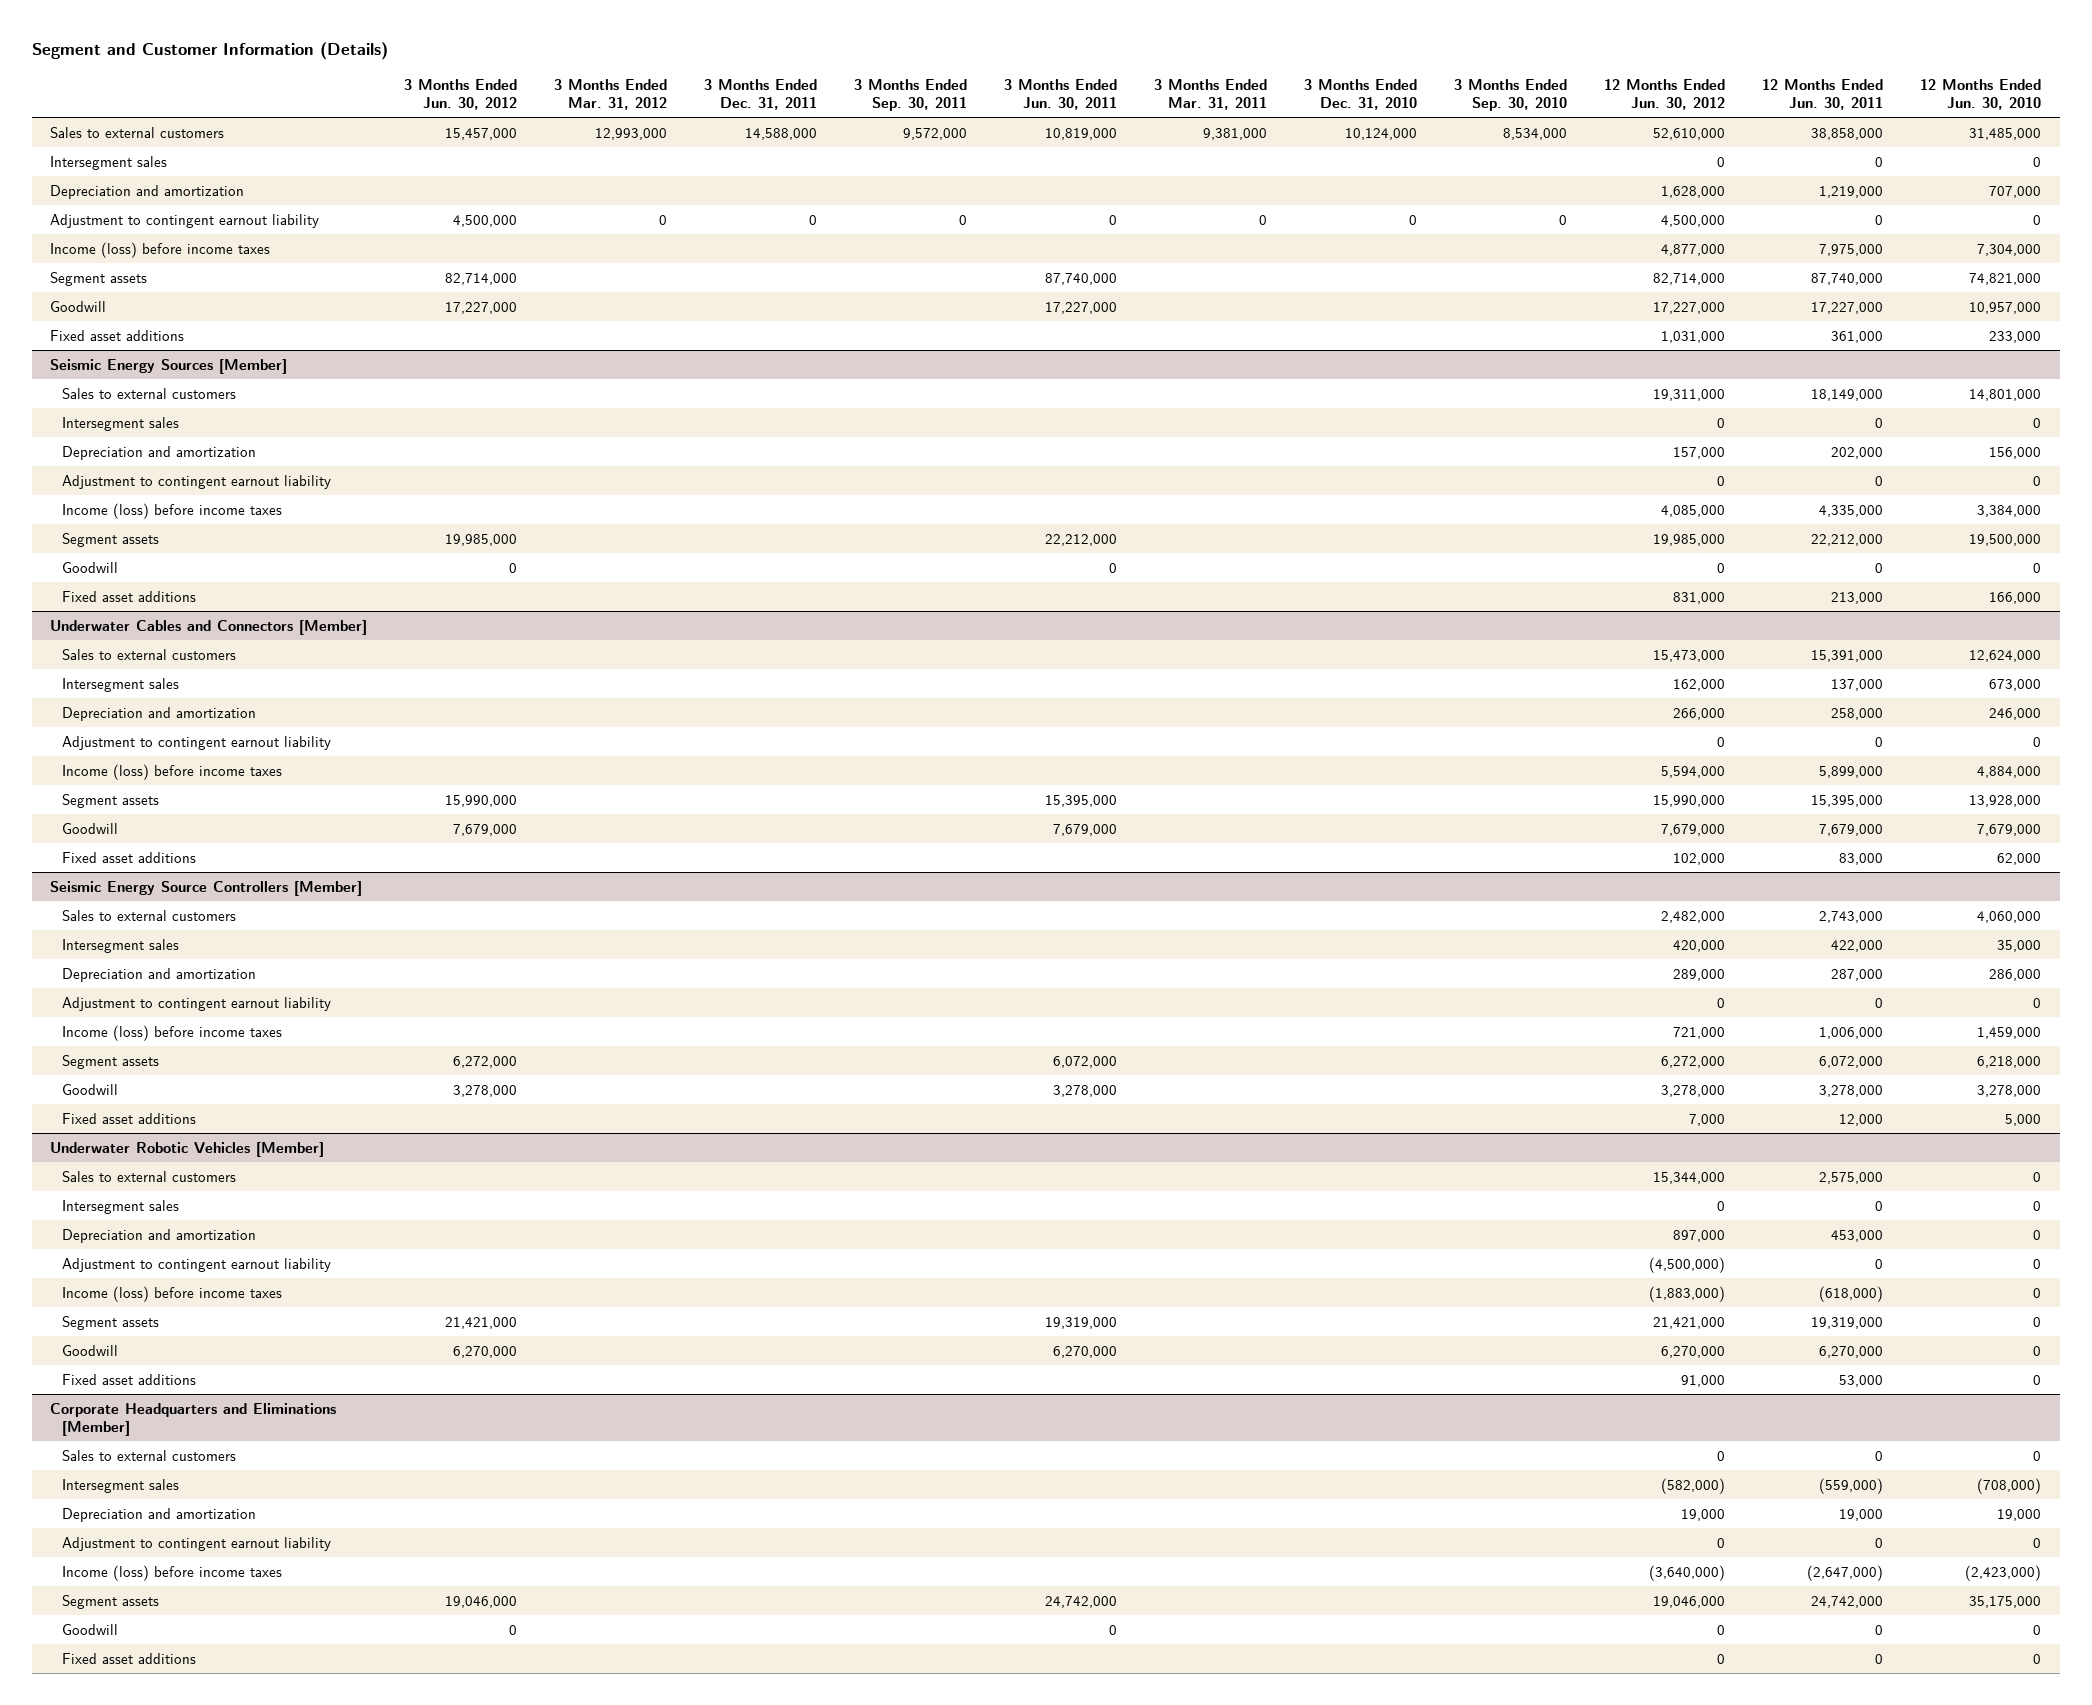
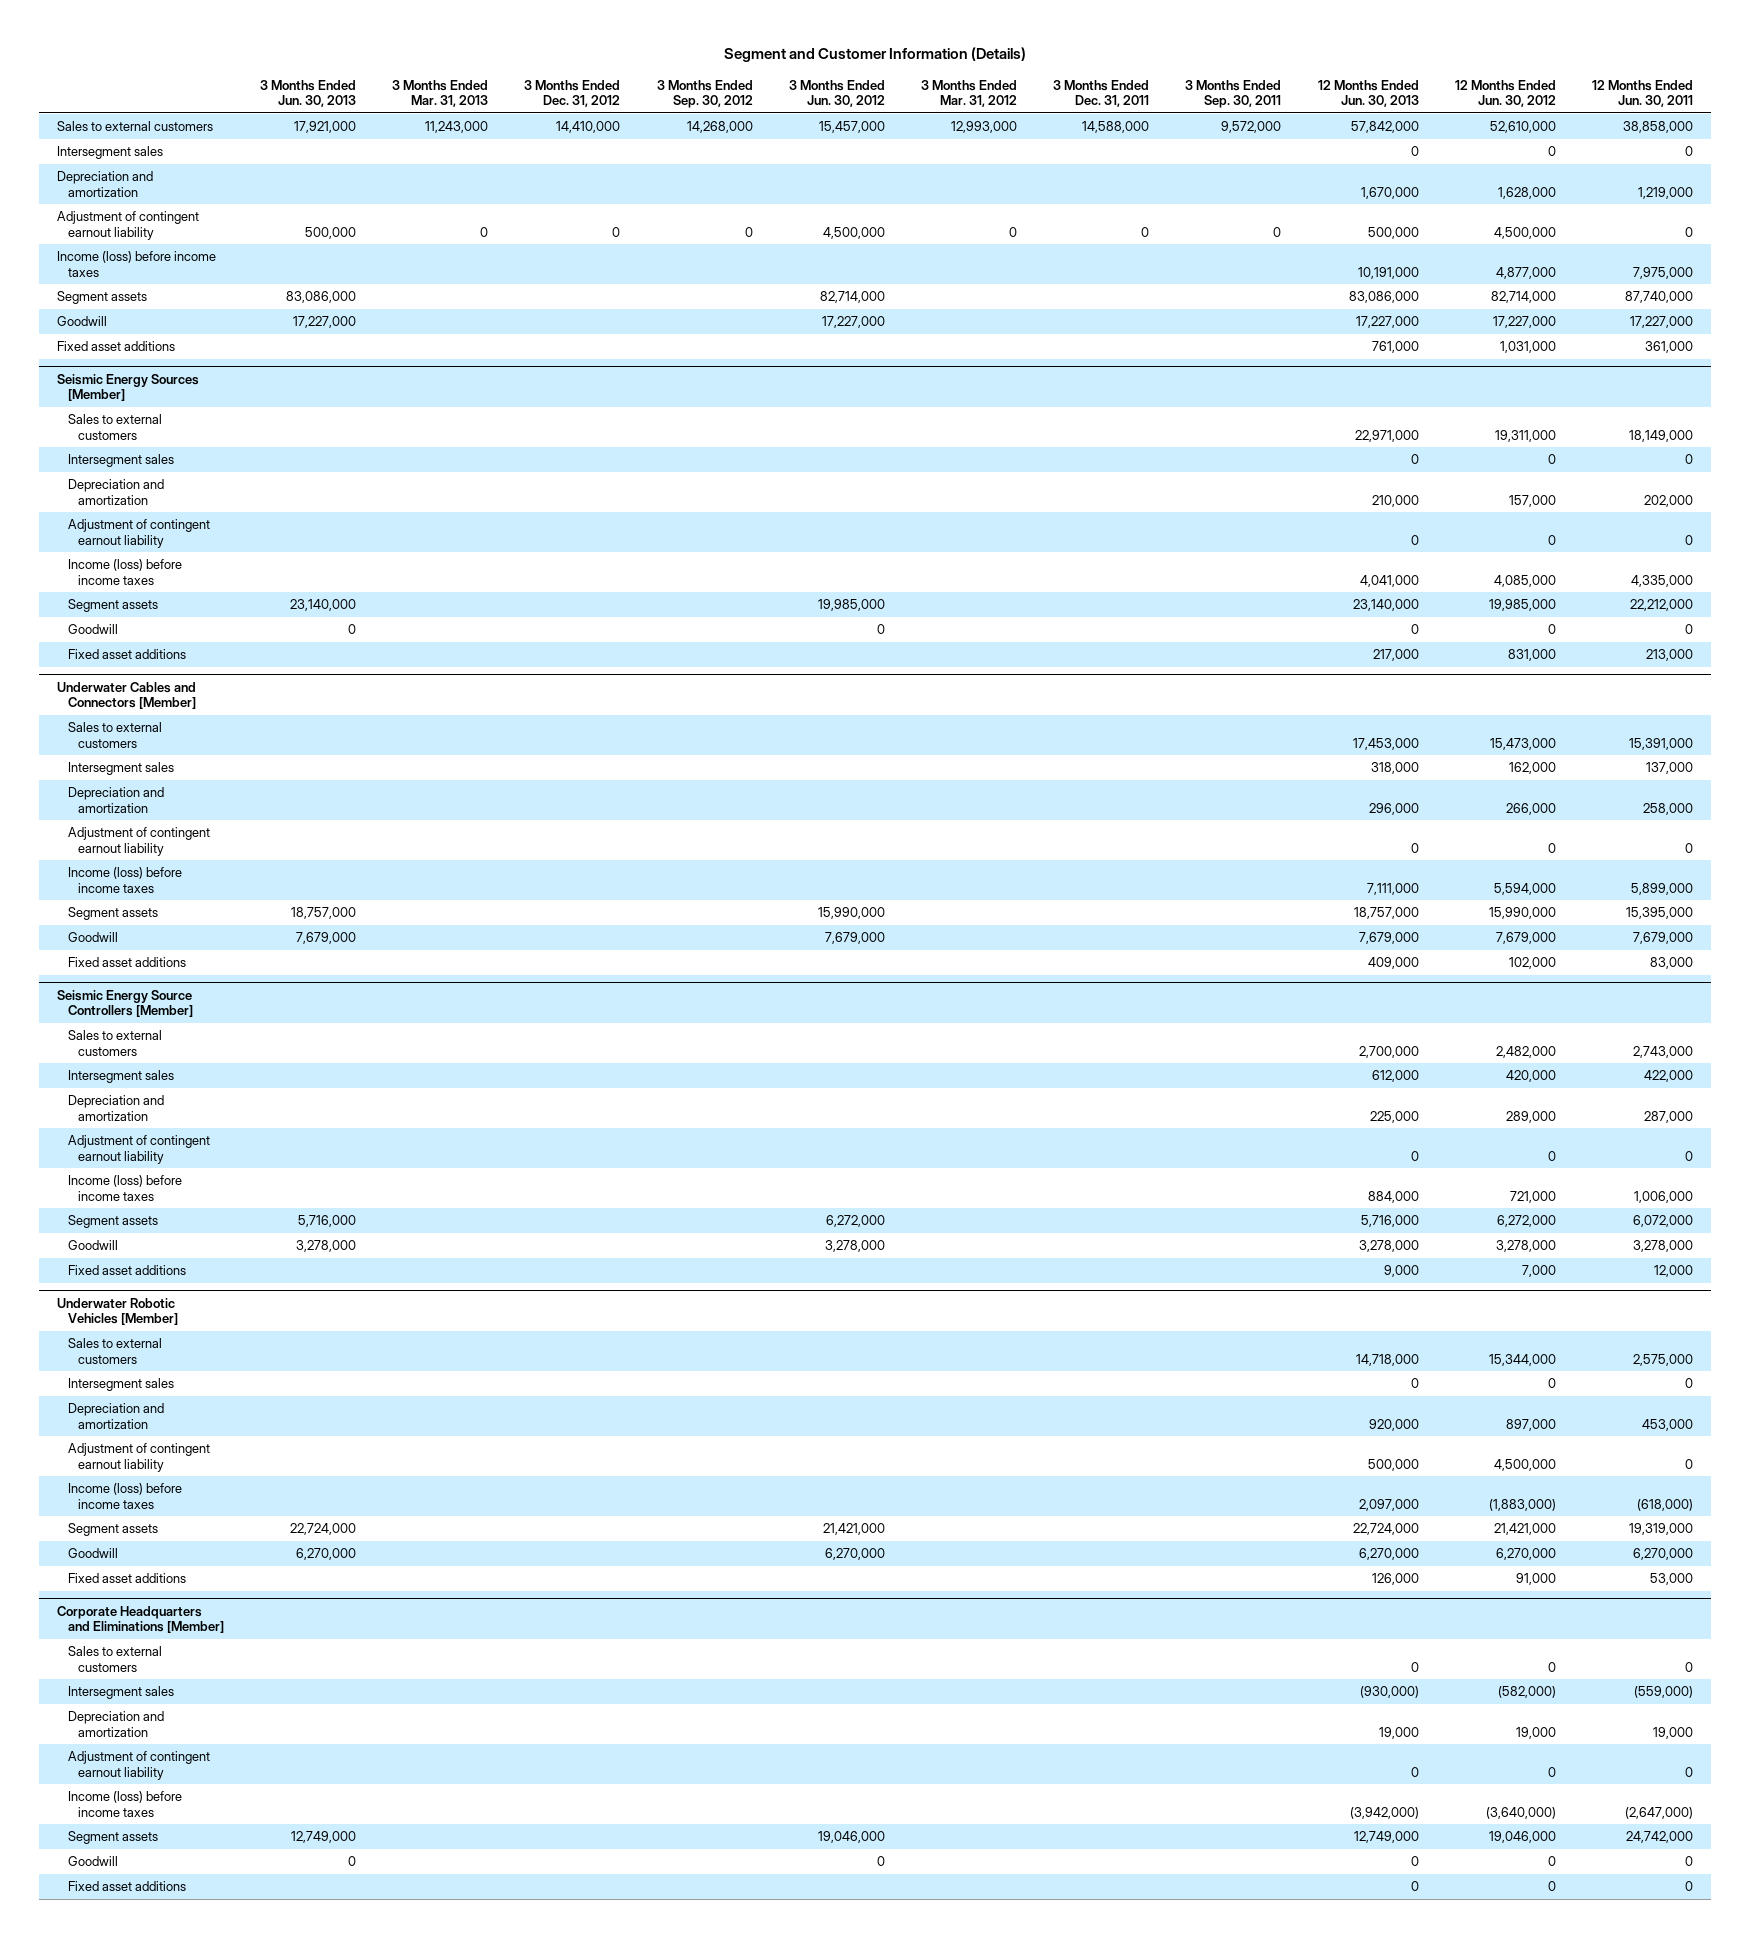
[1004,78,1118,110] 3 Months Ended Jun. 30, 2011 -> none
[1154,78,1268,110] 3 Months Ended Mar. 31, 2011 -> none
[1304,78,1418,110] 3 Months Ended Dec. 31, 2010 -> none
[1454,78,1568,111] 3 Months Ended Sep. 30, 2010 -> none
[1920,78,2042,110] 12 Months Ended Jun. 30, 2010 -> none
none -> [259,79,356,107] 3 Months Ended Jun. 30, 2013
none -> [392,79,489,107] 3 Months Ended Mar. 31, 2013
none -> [524,79,621,107] 3 Months Ended Dec. 31, 2012
none -> [656,79,753,108] 3 Months Ended Sep. 30, 2012
none -> [1317,79,1419,107] 12 Months Ended Jun. 30, 2013
[50,213,320,228] Adjustment to contingent earnout liability -> [56,211,199,240] Adjustment of contingent earnout liability
[62,474,332,489] Adjustment to contingent earnout liability -> [67,519,210,548] Adjustment of contingent earnout liability
[62,735,332,750] Adjustment to contingent earnout liability -> [67,827,210,856] Adjustment of contingent earnout liability
[62,996,332,1011] Adjustment to contingent earnout liability -> [67,1135,210,1164] Adjustment of contingent earnout liability
[62,1257,332,1272] Adjustment to contingent earnout liability -> [67,1443,210,1472] Adjustment of contingent earnout liability
[1649,1256,1726,1273] (4,500,000) -> [1493,1458,1556,1471] 4,500,000
[62,1536,332,1551] Adjustment to contingent earnout liability -> [67,1751,210,1780] Adjustment of contingent earnout liability

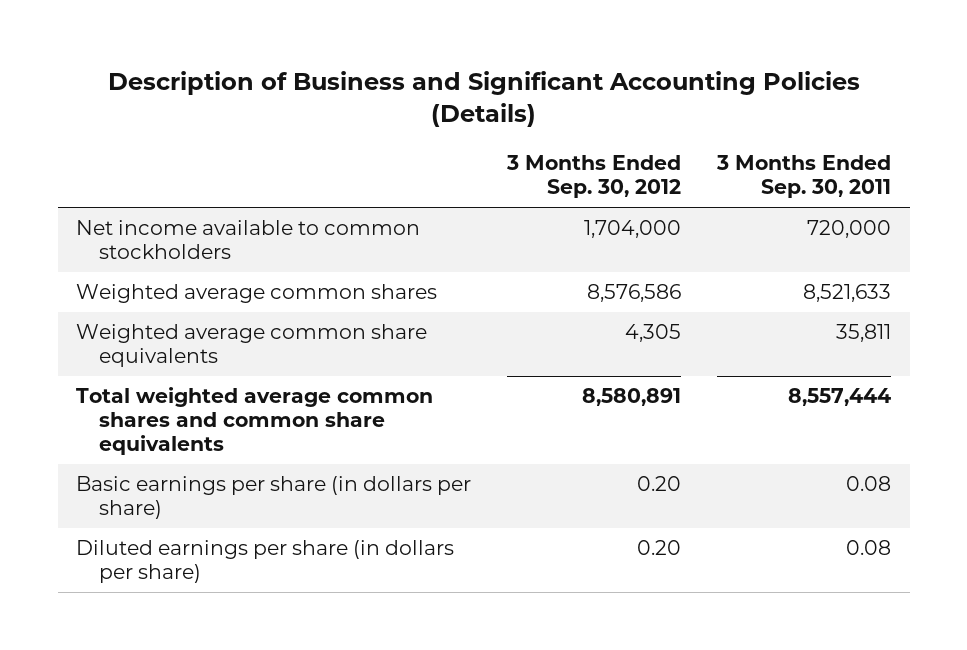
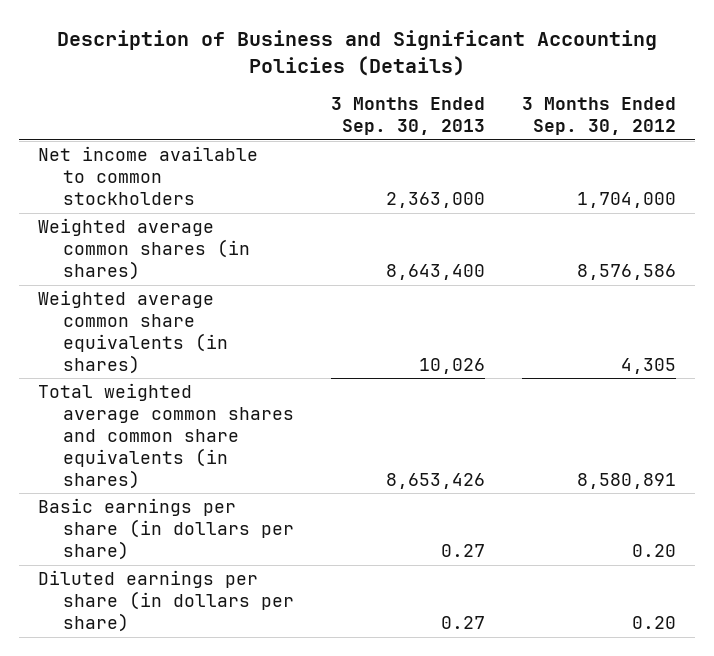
[716,155,892,199] 3 Months Ended Sep. 30, 2011 -> none
none -> [330,97,485,136] 3 Months Ended Sep. 30, 2013
[76,284,438,304] Weighted average common shares -> [37,218,250,280] Weighted average common shares (in shares)
[76,324,428,368] Weighted average common share equivalents -> [37,290,228,374] Weighted average common share equivalents (in shares)
[76,387,434,456] Total weighted average common shares and common share equivalents -> [37,383,294,489] Total weighted average common shares and common share equivalents (in shares)

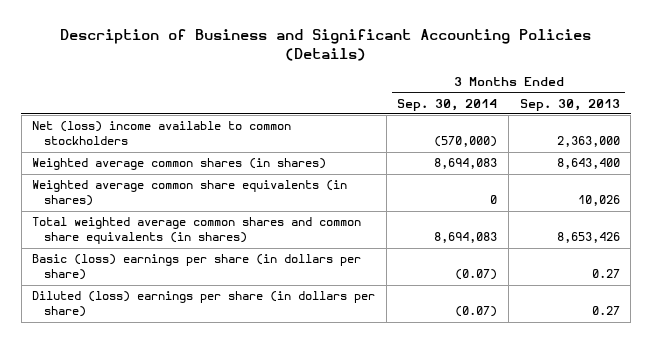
[522,97,677,136] 3 Months Ended Sep. 30, 2012 -> none
none -> [397,98,498,111] Sep. 30, 2014
[37,146,258,205] Net income available to common stockholders -> [32,121,292,146] Net (loss) income available to common stockholders
[37,498,294,560] Basic earnings per share (in dollars per share) -> [32,254,362,281] Basic (loss) earnings per share (in dollars per share)
[37,570,294,632] Diluted earnings per share (in dollars per share) -> [32,291,376,318] Diluted (loss) earnings per share (in dollars per share)

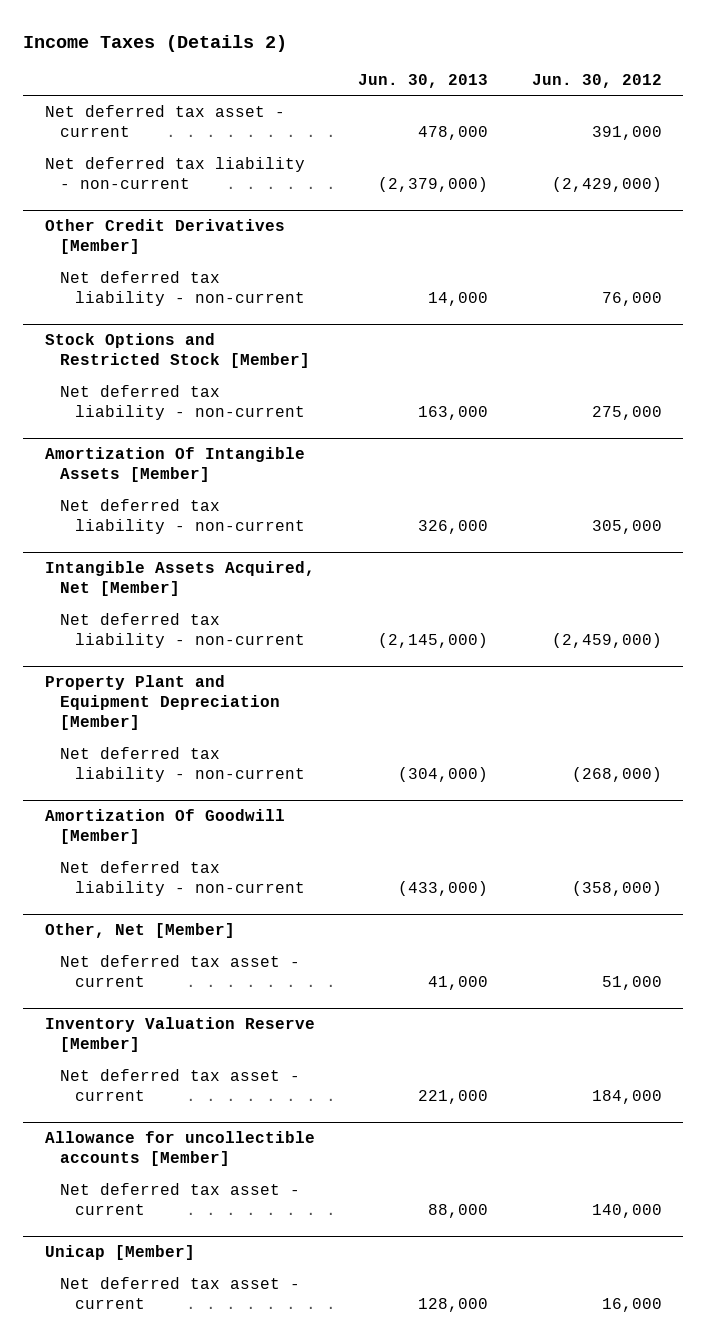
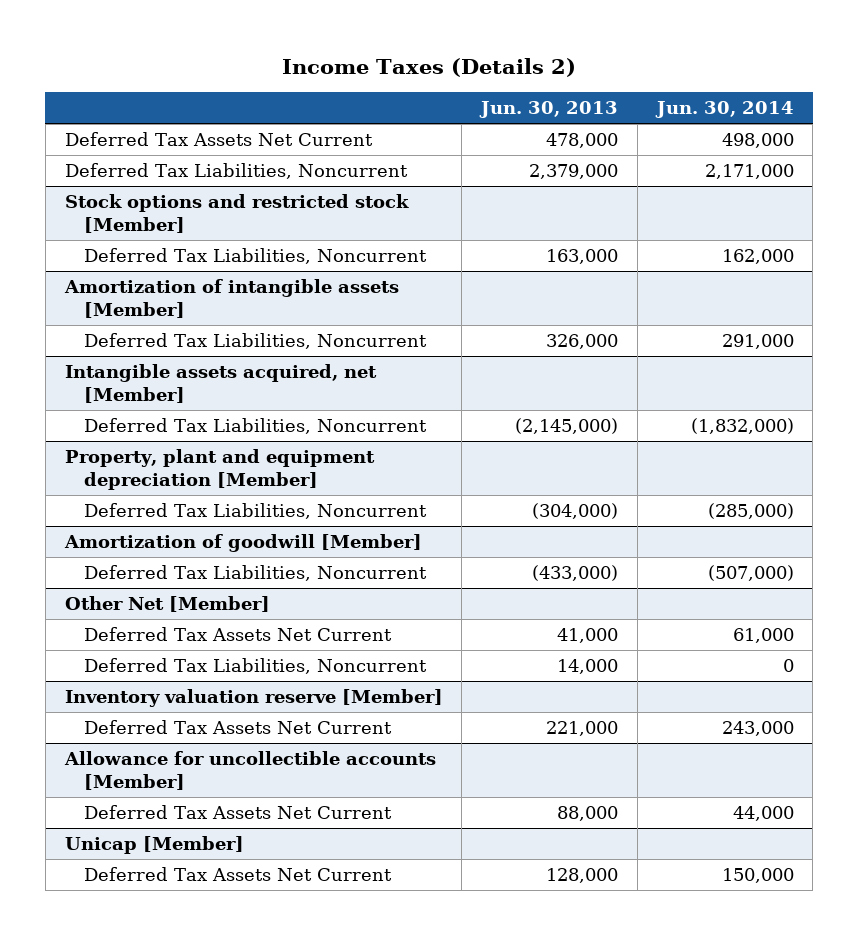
[531,73,662,88] Jun. 30, 2012 -> none
none -> [654,101,794,119] Jun. 30, 2014
[44,157,305,190] Net deferred tax liability - non-current -> none
[44,219,285,255] Other Credit Derivatives [Member] -> none
[59,271,305,307] Net deferred tax liability - non-current -> none
[59,747,305,783] Net deferred tax liability - non-current -> none
[44,105,285,138] Net deferred tax asset - current -> [64,132,373,147] Deferred Tax Assets Net Current
none -> [64,163,408,180] Deferred Tax Liabilities, Noncurrent
[44,333,310,369] Stock Options and Restricted Stock [Member] -> [64,194,409,234] Stock options and restricted stock [Member]
[59,385,305,421] Net deferred tax liability - non-current -> [83,248,427,265] Deferred Tax Liabilities, Noncurrent
[44,447,305,483] Amortization Of Intangible Assets [Member] -> [63,279,399,319] Amortization of intangible assets [Member]
[59,499,305,535] Net deferred tax liability - non-current -> [83,333,427,350] Deferred Tax Liabilities, Noncurrent
[44,561,315,597] Intangible Assets Acquired, Net [Member] -> [64,364,377,404] Intangible assets acquired, net [Member]
[59,613,305,649] Net deferred tax liability - non-current -> [83,418,427,435] Deferred Tax Liabilities, Noncurrent
[44,675,280,731] Property Plant and Equipment Depreciation [Member] -> [64,449,375,491] Property, plant and equipment depreciation [Member]
none -> [83,503,427,520] Deferred Tax Liabilities, Noncurrent
[44,809,285,845] Amortization Of Goodwill [Member] -> [63,534,422,553] Amortization of goodwill [Member]
[59,861,305,897] Net deferred tax liability - non-current -> [83,565,427,582] Deferred Tax Liabilities, Noncurrent
[44,923,235,939] Other, Net [Member] -> [64,596,270,613] Other Net [Member]
[59,955,300,988] Net deferred tax asset - current -> [83,627,392,642] Deferred Tax Assets Net Current
none -> [83,658,427,675] Deferred Tax Liabilities, Noncurrent
[44,1017,315,1053] Inventory Valuation Reserve [Member] -> [64,689,443,708] Inventory valuation reserve [Member]
[59,1069,300,1102] Net deferred tax asset - current -> [83,720,392,735] Deferred Tax Assets Net Current
[59,1183,300,1216] Net deferred tax asset - current -> [83,805,392,820] Deferred Tax Assets Net Current
[59,1277,300,1310] Net deferred tax asset - current -> [83,867,392,882] Deferred Tax Assets Net Current

